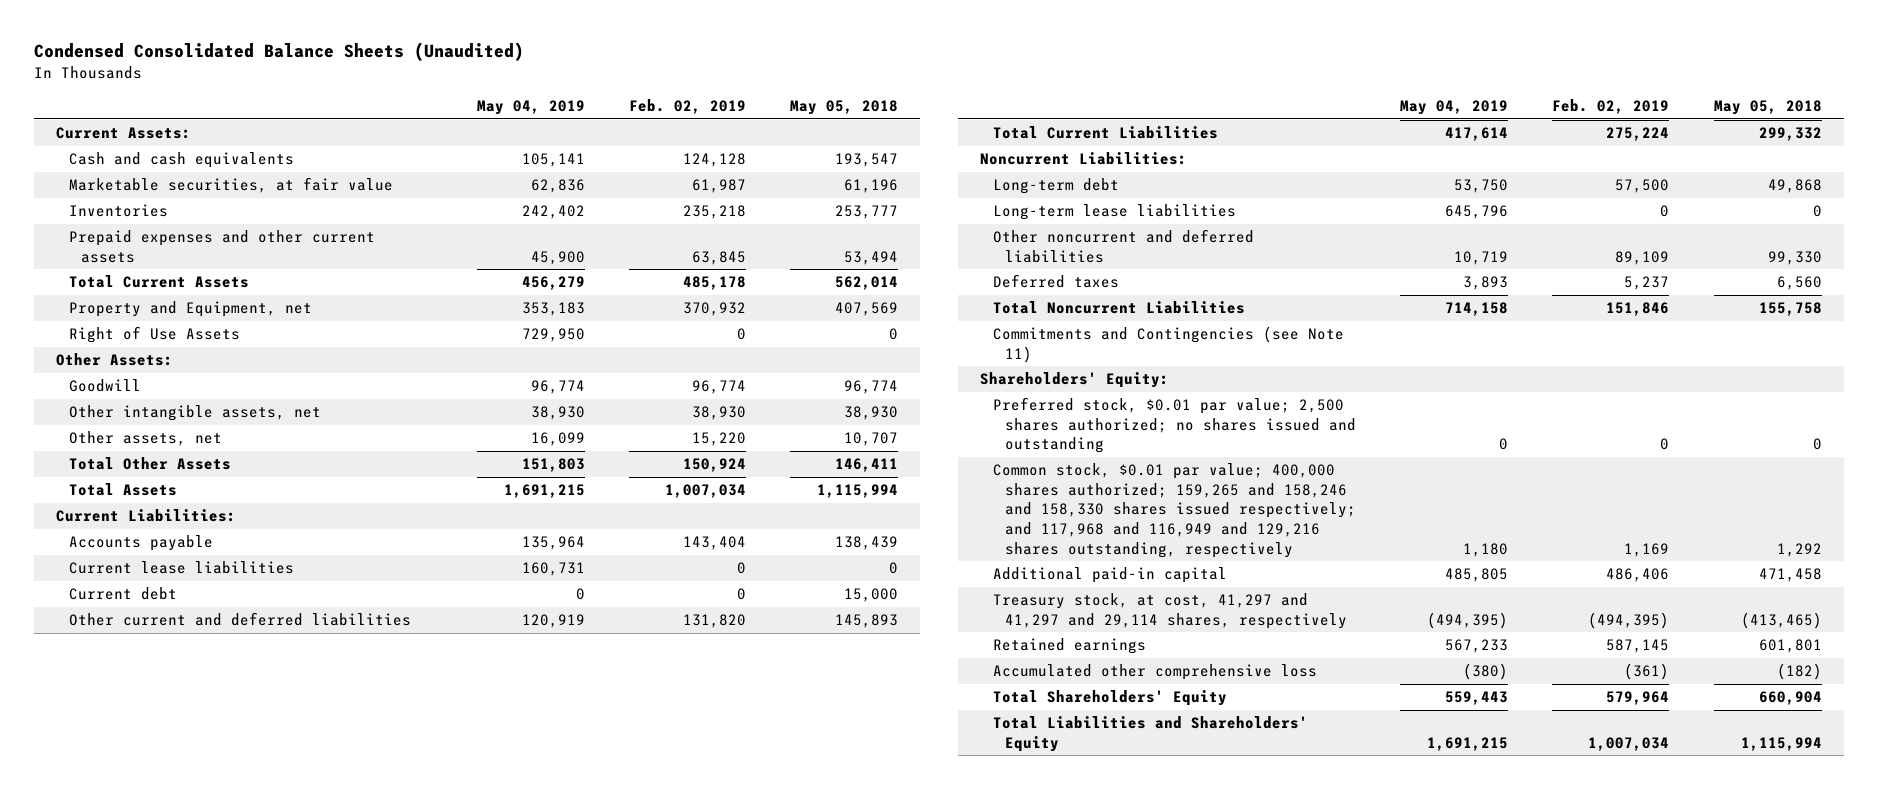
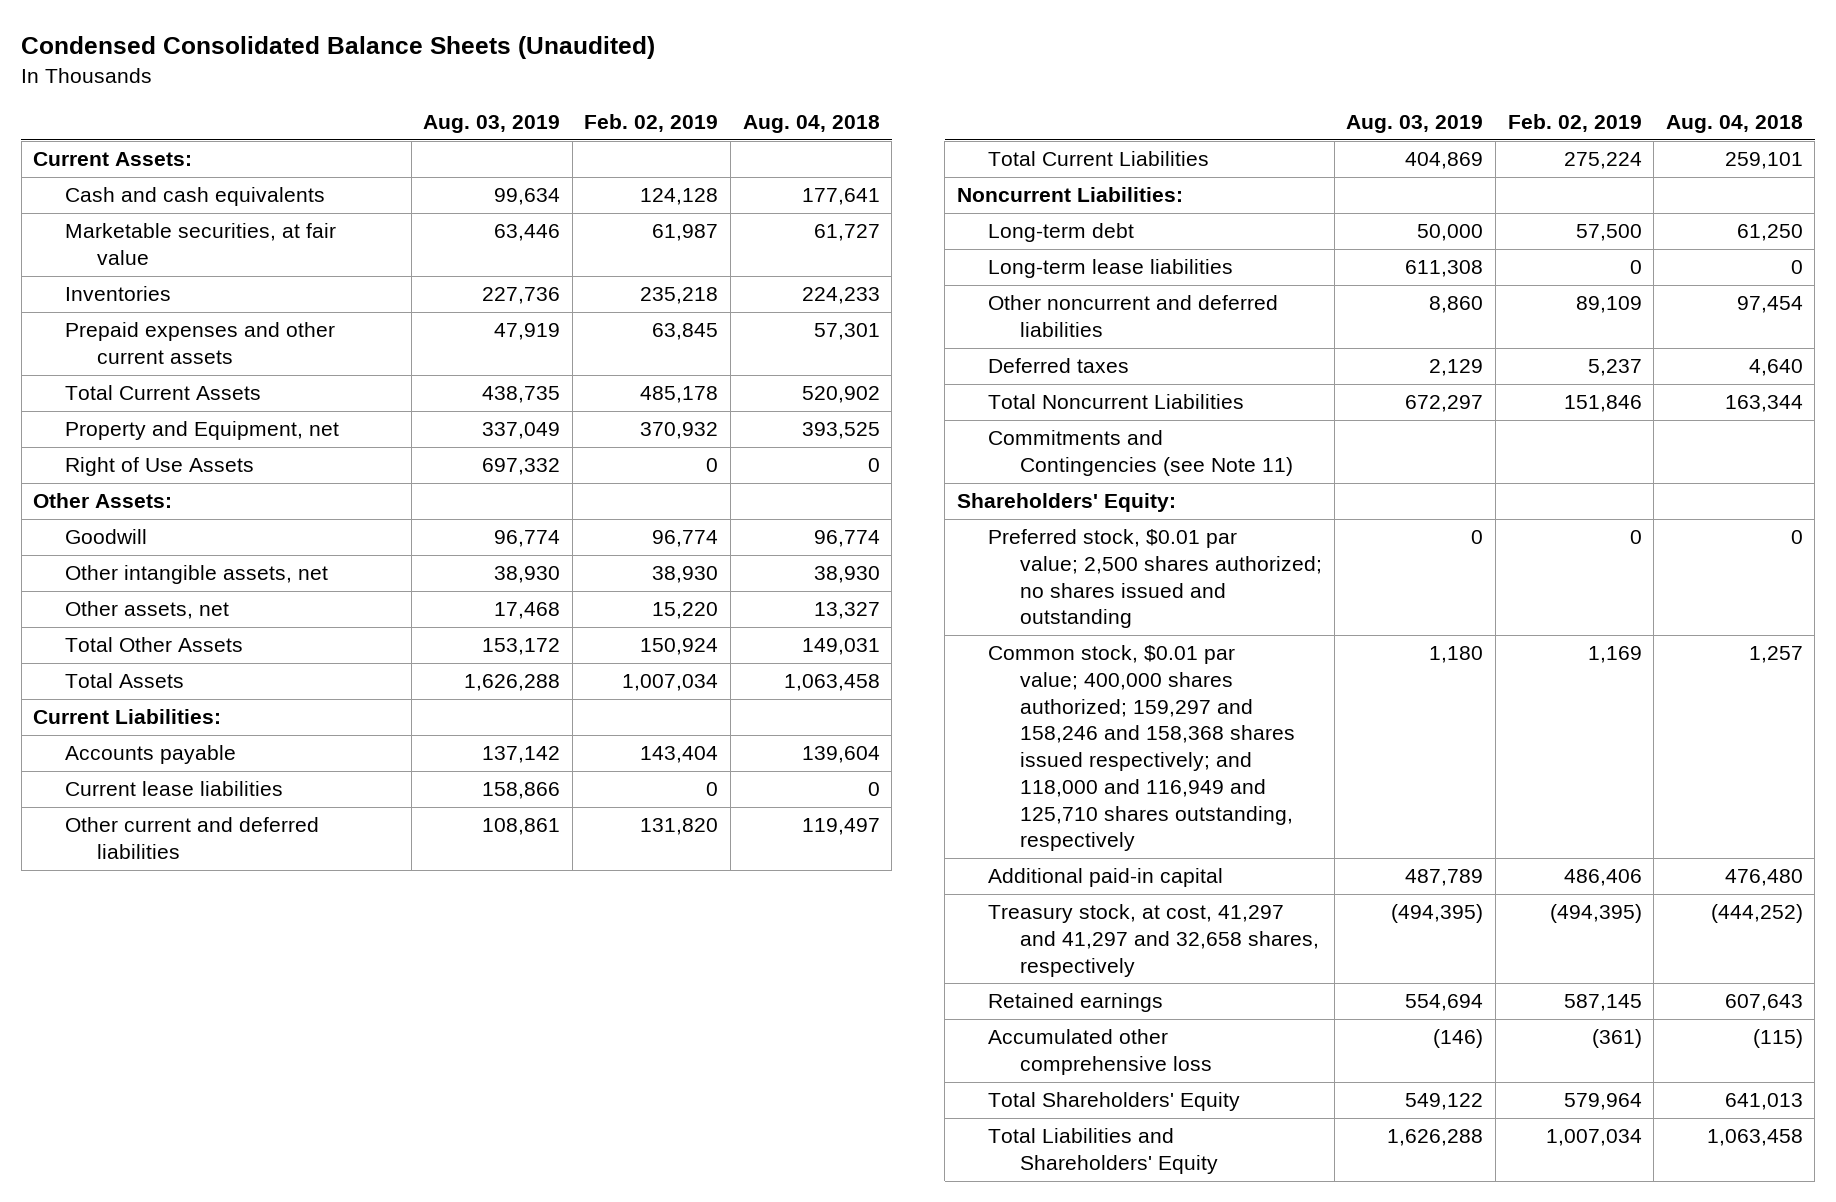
[476,100,585,116] May 04, 2019 -> none
[789,100,898,116] May 05, 2018 -> none
none -> [423,115,561,134] Aug. 03, 2019
none -> [742,115,880,134] Aug. 04, 2018
[68,587,177,601] Current debt -> none
[992,463,1357,558] Common stock, $0.01 par value; 400,000 shares authorized; 159,265 and 158,246 and 158,330 shares issued respectively; and 117,968 and 116,949 and 129,216 shares outstanding, respectively -> [988,645,1296,852] Common stock, $0.01 par value; 400,000 shares authorized; 159,297 and 158,246 and 158,368 shares issued respectively; and 118,000 and 116,949 and 125,710 shares outstanding, respectively
[992,593,1348,629] Treasury stock, at cost, 41,297 and 41,297 and 29,114 shares, respectively -> [988,904,1320,977] Treasury stock, at cost, 41,297 and 41,297 and 32,658 shares, respectively

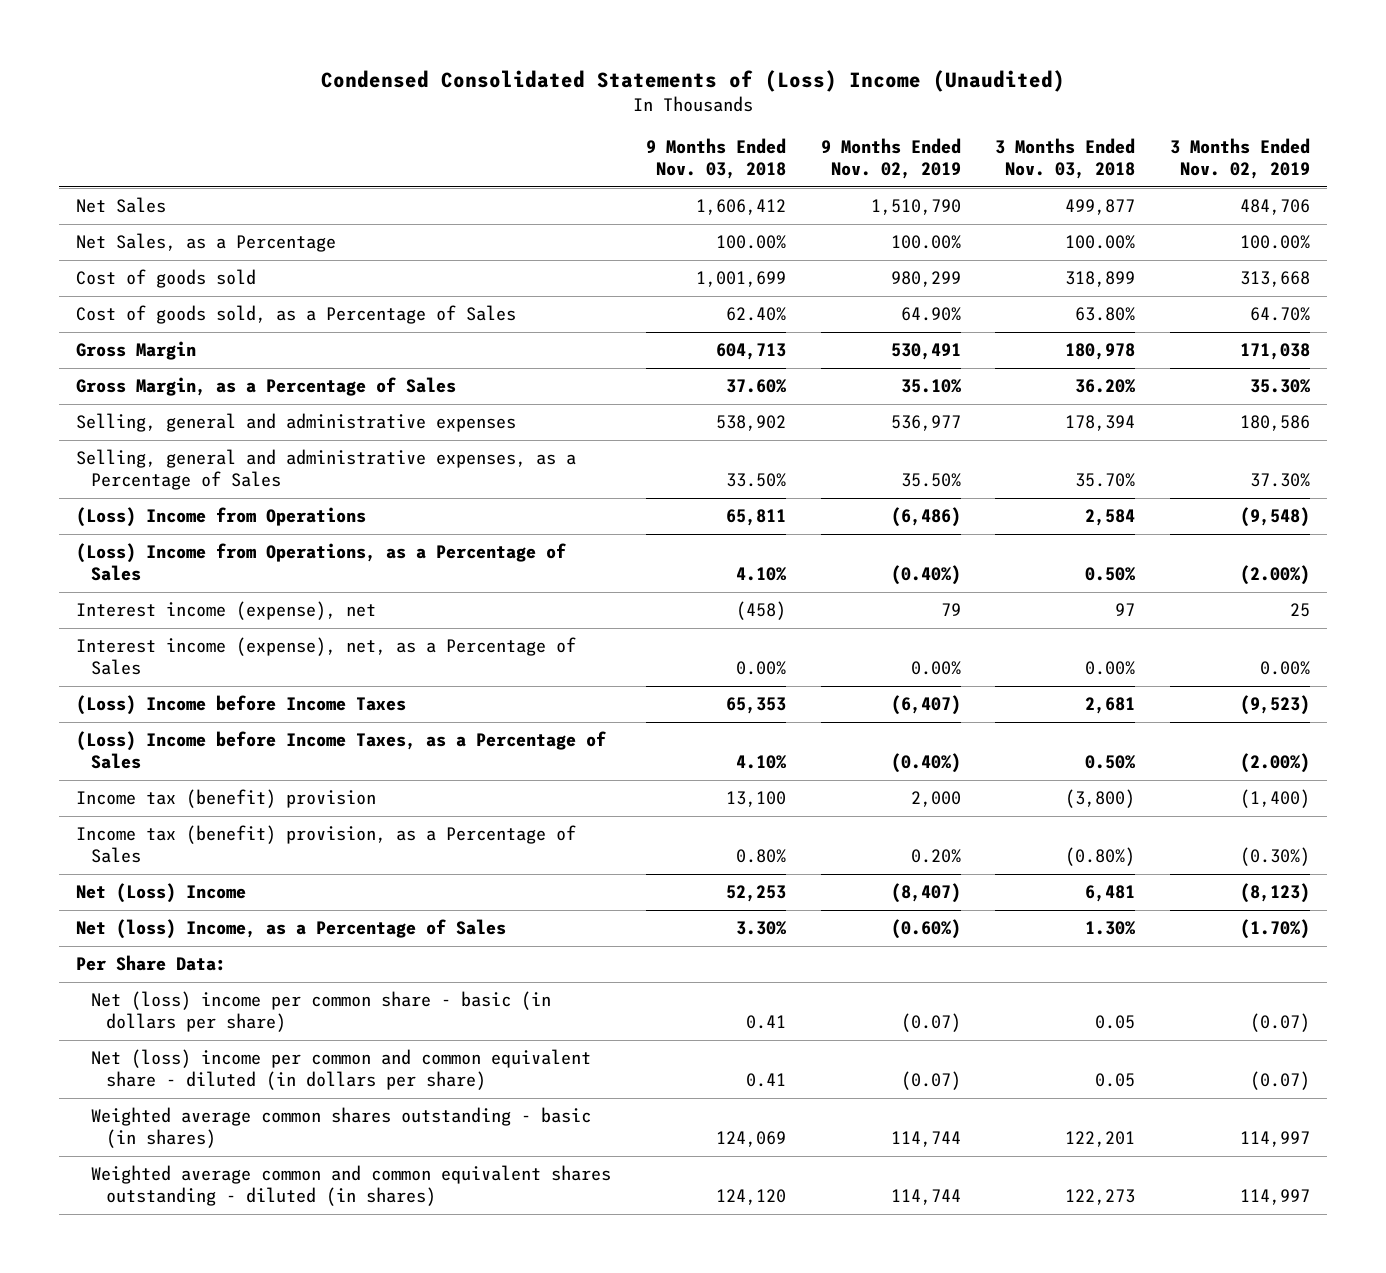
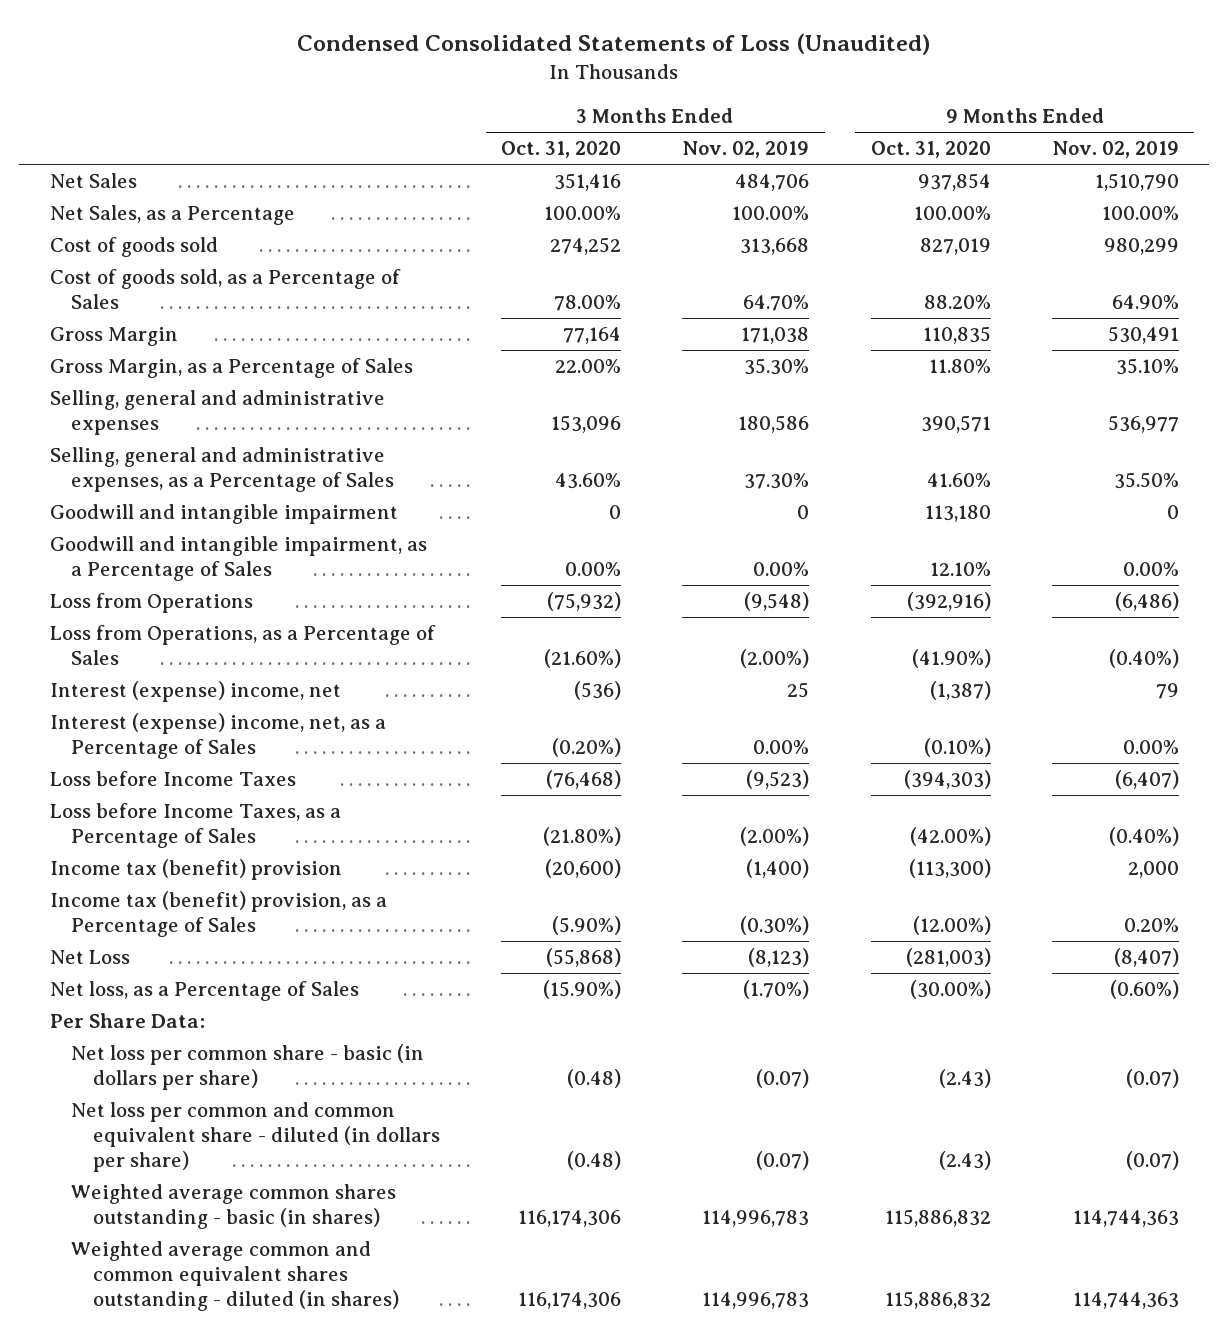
[321,69,1066,92] Condensed Consolidated Statements of (Loss) Income (Unaudited) -> [297,33,931,56] Condensed Consolidated Statements of Loss (Unaudited)
[645,138,786,180] 9 Months Ended Nov. 03, 2018 -> none
[995,138,1136,180] 3 Months Ended Nov. 03, 2018 -> none
none -> [500,141,621,159] Oct. 31, 2020
none -> [870,141,991,159] Oct. 31, 2020
none -> [50,504,399,525] Goodwill and intangible impairment
none -> [50,536,428,582] Goodwill and intangible impairment, as a Percentage of Sales
[76,507,367,528] (Loss) Income from Operations -> [50,593,254,614] Loss from Operations
[76,543,567,582] (Loss) Income from Operations, as a Percentage of Sales -> [50,625,437,666] Loss from Operations, as a Percentage of Sales
[76,601,377,621] Interest income (expense), net -> [50,681,342,703] Interest (expense) income, net
[76,637,577,676] Interest income (expense), net, as a Percentage of Sales -> [50,713,387,760] Interest (expense) income, net, as a Percentage of Sales
[76,695,407,716] (Loss) Income before Income Taxes -> [50,771,297,787] Loss before Income Taxes
[76,731,607,770] (Loss) Income before Income Taxes, as a Percentage of Sales -> [50,803,342,849] Loss before Income Taxes, as a Percentage of Sales
[76,883,247,904] Net (Loss) Income -> [50,950,131,965] Net Loss
[76,919,507,940] Net (loss) Income, as a Percentage of Sales -> [50,981,360,1002] Net loss, as a Percentage of Sales
[91,991,552,1033] Net (loss) income per common share - basic (in dollars per share) -> [71,1044,425,1091] Net loss per common share - basic (in dollars per share)
[91,1049,592,1091] Net (loss) income per common and common equivalent share - diluted (in dollars per share) -> [71,1102,440,1173] Net loss per common and common equivalent share - diluted (in dollars per share)
[890,1131,961,1148] 114,744 -> [1072,1210,1179,1228] 114,744,363
[1240,1131,1311,1148] 114,997 -> [702,1210,810,1228] 114,996,783
[890,1189,961,1206] 114,744 -> [1072,1292,1179,1310] 114,744,363
[1240,1189,1311,1206] 114,997 -> [702,1292,810,1310] 114,996,783

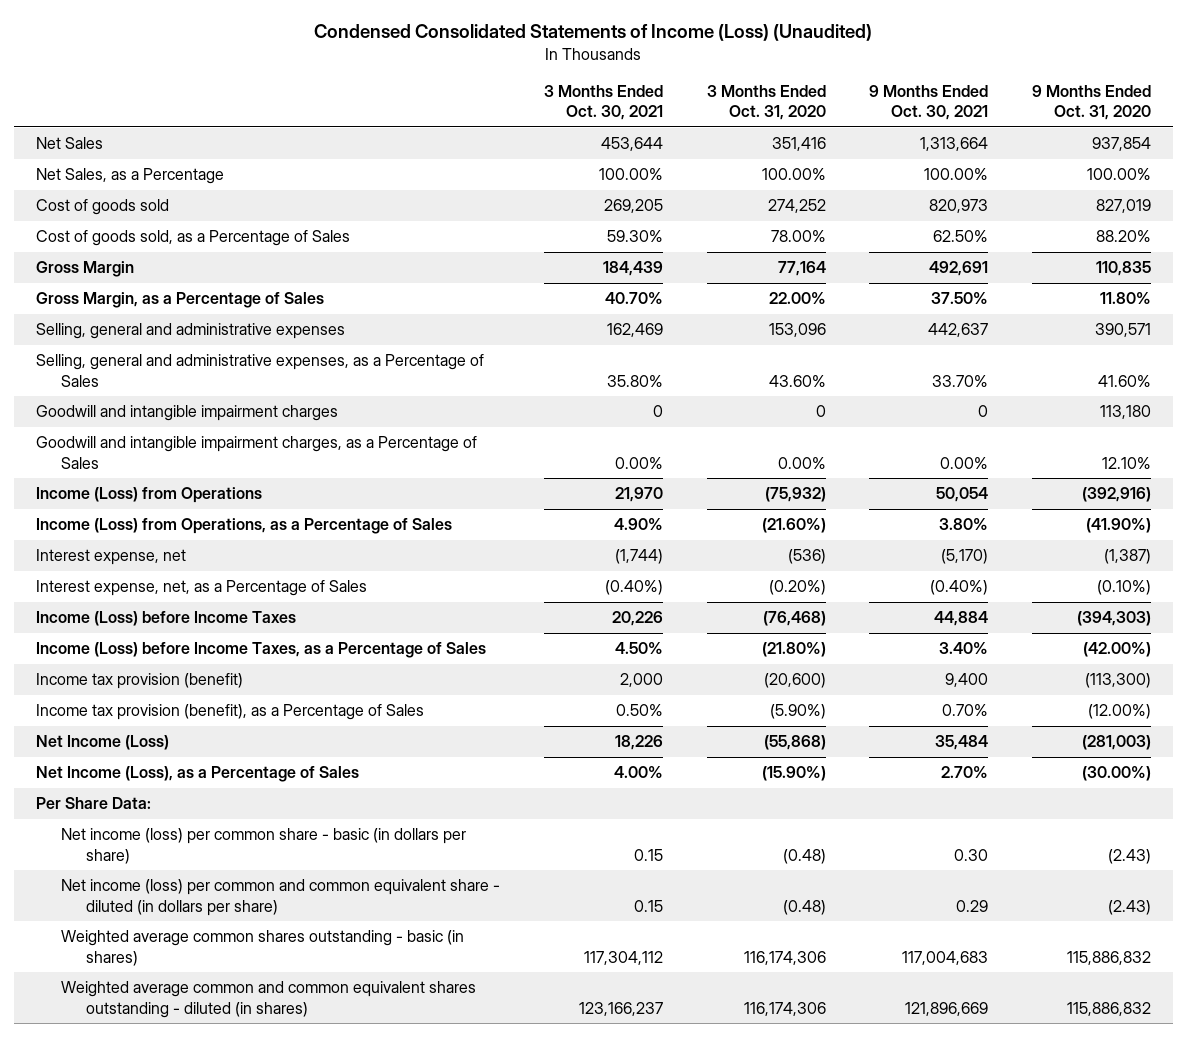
[297,33,931,56] Condensed Consolidated Statements of Loss (Unaudited) -> [314,24,873,42] Condensed Consolidated Statements of Income (Loss) (Unaudited)
[682,141,810,159] Nov. 02, 2019 -> none
[1051,141,1179,159] Nov. 02, 2019 -> none
none -> [543,84,663,121] 3 Months Ended Oct. 30, 2021
none -> [869,84,989,121] 9 Months Ended Oct. 30, 2021
[50,504,399,525] Goodwill and intangible impairment -> [35,405,338,422] Goodwill and intangible impairment charges
[50,536,428,582] Goodwill and intangible impairment, as a Percentage of Sales -> [35,436,477,469] Goodwill and intangible impairment charges, as a Percentage of Sales
[50,593,254,614] Loss from Operations -> [35,487,262,504] Income (Loss) from Operations
[50,625,437,666] Loss from Operations, as a Percentage of Sales -> [35,518,452,535] Income (Loss) from Operations, as a Percentage of Sales
[50,681,342,703] Interest (expense) income, net -> [35,549,186,566] Interest expense, net
[50,713,387,760] Interest (expense) income, net, as a Percentage of Sales -> [35,580,367,597] Interest expense, net, as a Percentage of Sales
[50,771,297,787] Loss before Income Taxes -> [35,611,296,627] Income (Loss) before Income Taxes
[50,803,342,849] Loss before Income Taxes, as a Percentage of Sales -> [35,642,486,659] Income (Loss) before Income Taxes, as a Percentage of Sales
[50,859,343,881] Income tax (benefit) provision -> [35,673,243,690] Income tax provision (benefit)
[50,891,388,938] Income tax (benefit) provision, as a Percentage of Sales -> [35,704,424,721] Income tax provision (benefit), as a Percentage of Sales
[50,950,131,965] Net Loss -> [35,735,169,751] Net Income (Loss)
[50,981,360,1002] Net loss, as a Percentage of Sales -> [35,766,359,783] Net Income (Loss), as a Percentage of Sales
[71,1044,425,1091] Net loss per common share - basic (in dollars per share) -> [60,828,466,864] Net income (loss) per common share - basic (in dollars per share)
[71,1102,440,1173] Net loss per common and common equivalent share - diluted (in dollars per share) -> [60,879,500,916] Net income (loss) per common and common equivalent share - diluted (in dollars per share)

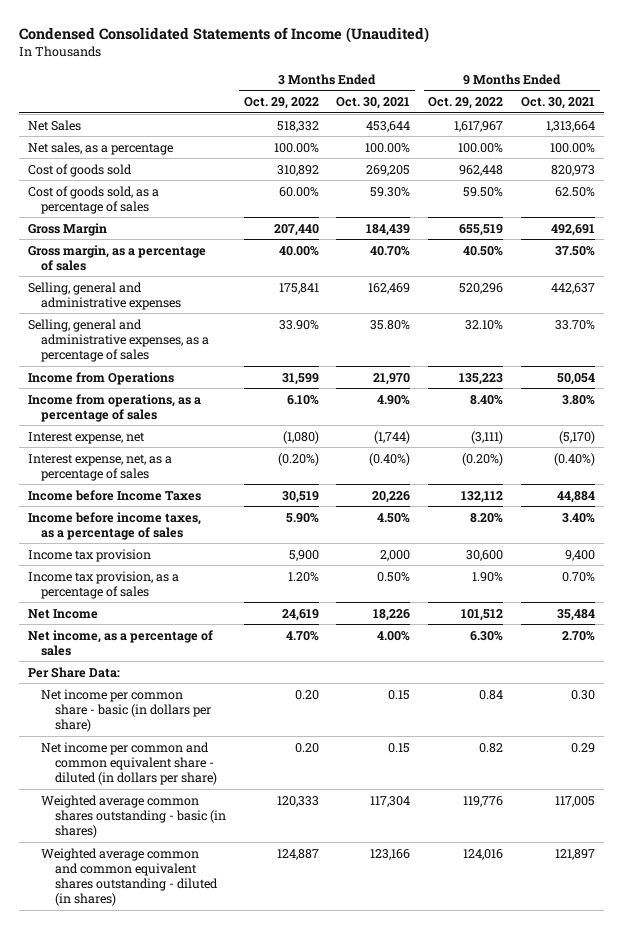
[314,24,873,42] Condensed Consolidated Statements of Income (Loss) (Unaudited) -> [19,26,430,43] Condensed Consolidated Statements of Income (Unaudited)
[706,84,826,121] 3 Months Ended Oct. 31, 2020 -> none
[1032,84,1152,121] 9 Months Ended Oct. 31, 2020 -> none
none -> [243,97,319,110] Oct. 29, 2022
none -> [428,97,504,110] Oct. 29, 2022
[35,168,224,185] Net Sales, as a Percentage -> [28,141,174,155] Net sales, as a percentage
[35,230,350,247] Cost of goods sold, as a Percentage of Sales -> [28,185,160,214] Cost of goods sold, as a percentage of sales
[35,292,324,309] Gross Margin, as a Percentage of Sales -> [28,244,207,271] Gross margin, as a percentage of sales
[35,405,338,422] Goodwill and intangible impairment charges -> none
[35,436,477,469] Goodwill and intangible impairment charges, as a Percentage of Sales -> none
[35,354,484,387] Selling, general and administrative expenses, as a Percentage of Sales -> [28,318,210,362] Selling, general and administrative expenses, as a percentage of sales
[35,487,262,504] Income (Loss) from Operations -> [28,371,175,385] Income from Operations
[35,518,452,535] Income (Loss) from Operations, as a Percentage of Sales -> [28,393,202,422] Income from operations, as a percentage of sales
[35,580,367,597] Interest expense, net, as a Percentage of Sales -> [28,453,173,481] Interest expense, net, as a percentage of sales
[35,611,296,627] Income (Loss) before Income Taxes -> [28,489,202,501] Income before Income Taxes
[35,642,486,659] Income (Loss) before Income Taxes, as a Percentage of Sales -> [28,511,202,540] Income before income taxes, as a percentage of sales
[35,673,243,690] Income tax provision (benefit) -> [28,548,152,562] Income tax provision
[35,704,424,721] Income tax provision (benefit), as a Percentage of Sales -> [28,570,180,599] Income tax provision, as a percentage of sales
[35,735,169,751] Net Income (Loss) -> [28,608,99,619] Net Income
[35,766,359,783] Net Income (Loss), as a Percentage of Sales -> [28,629,214,656] Net income, as a percentage of sales
[60,828,466,864] Net income (loss) per common share - basic (in dollars per share) -> [41,688,211,732] Net income per common share - basic (in dollars per share)
[60,879,500,916] Net income (loss) per common and common equivalent share - diluted (in dollars per share) -> [41,741,217,785] Net income per common and common equivalent share - diluted (in dollars per share)
[583,950,663,965] 117,304,112 -> [370,795,411,807] 117,304
[902,950,989,965] 117,004,683 -> [555,795,596,807] 117,005
[578,1001,663,1016] 123,166,237 -> [370,848,411,860] 123,166
[905,1001,989,1016] 121,896,669 -> [555,848,596,860] 121,897

